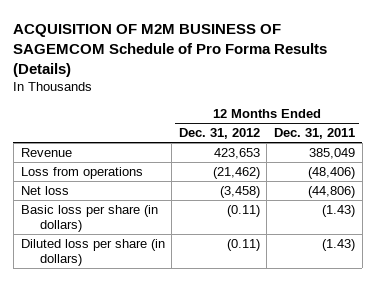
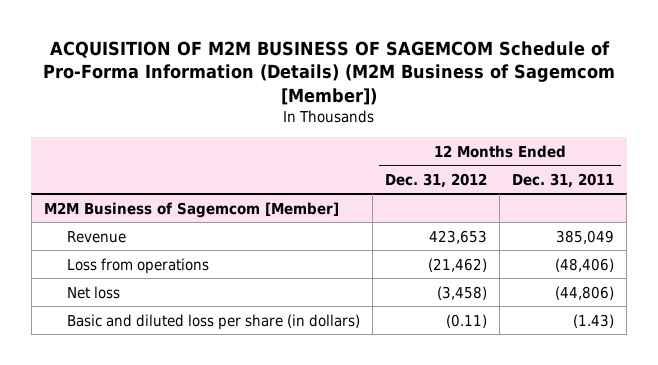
[13,23,328,77] ACQUISITION OF M2M BUSINESS OF SAGEMCOM Schedule of Pro Forma Results (Details) -> [43,40,616,105] ACQUISITION OF M2M BUSINESS OF SAGEMCOM Schedule of Pro-Forma Information (Details) (M2M Business of Sagemcom [Member])
none -> [43,201,339,218] M2M Business of Sagemcom [Member]
[20,239,165,266] Diluted loss per share (in dollars) -> none
[20,205,158,232] Basic loss per share (in dollars) -> [66,313,360,330] Basic and diluted loss per share (in dollars)

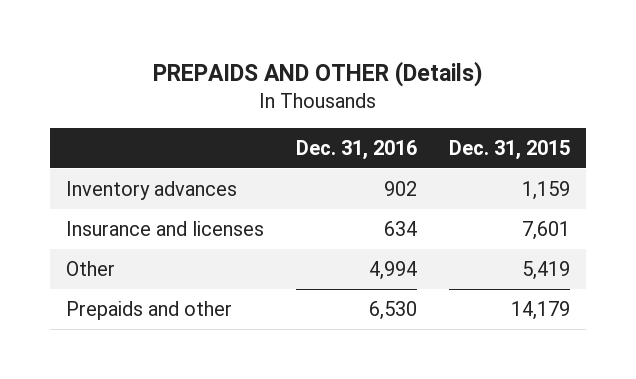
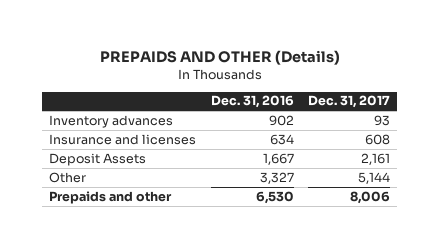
[449,139,571,160] Dec. 31, 2015 -> none
none -> [307,95,390,109] Dec. 31, 2017
none -> [49,152,147,166] Deposit Assets
[369,261,418,281] 4,994 -> [259,171,294,184] 3,327

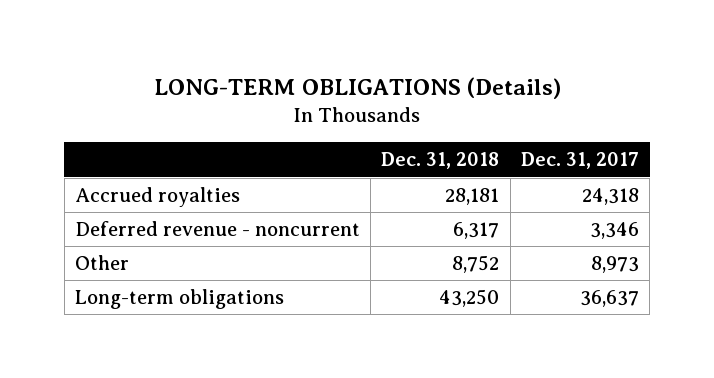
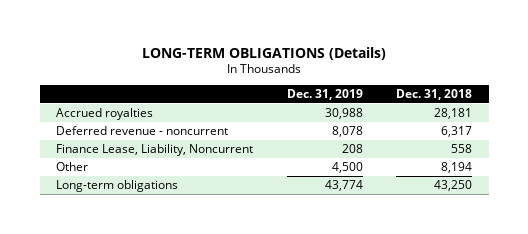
[520,152,639,170] Dec. 31, 2017 -> none
none -> [286,89,363,101] Dec. 31, 2019
none -> [56,144,254,157] Finance Lease, Liability, Noncurrent
[452,255,500,274] 8,752 -> [440,162,472,174] 8,194

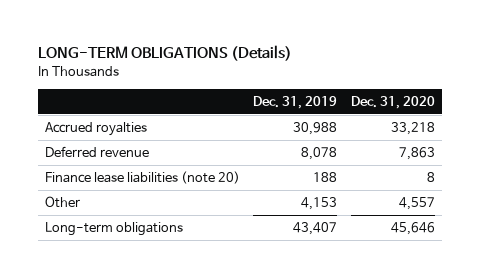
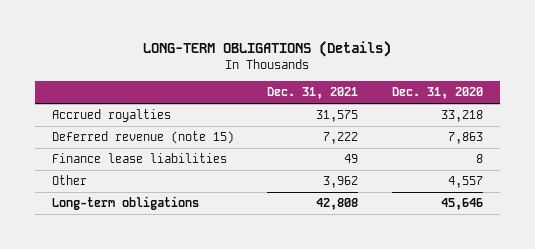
[253,96,338,110] Dec. 31, 2019 -> none
none -> [267,87,359,100] Dec. 31, 2021
[44,146,149,158] Deferred revenue -> [51,131,234,145] Deferred revenue (note 15)
[44,171,240,185] Finance lease liabilities (note 20) -> [51,153,227,164] Finance lease liabilities

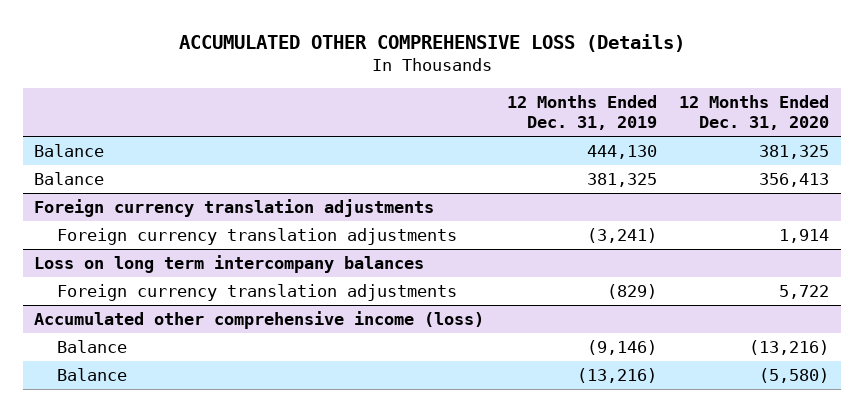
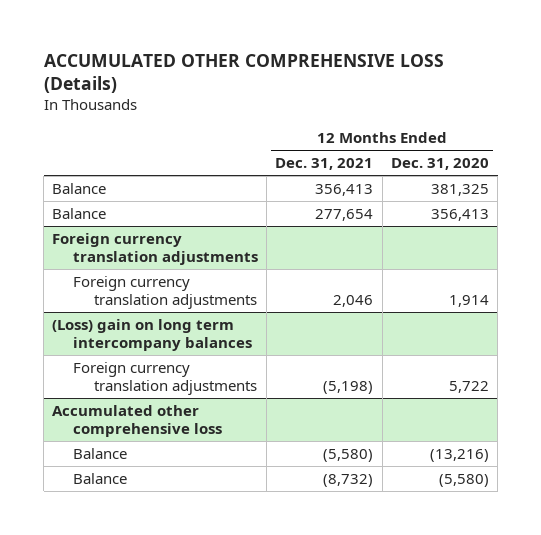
[506,95,657,131] 12 Months Ended Dec. 31, 2019 -> none
none -> [275,158,374,171] Dec. 31, 2021
[34,255,425,274] Loss on long term intercompany balances -> [52,318,252,352] (Loss) gain on long term intercompany balances
[34,311,485,330] Accumulated other comprehensive income (loss) -> [52,404,222,438] Accumulated other comprehensive loss

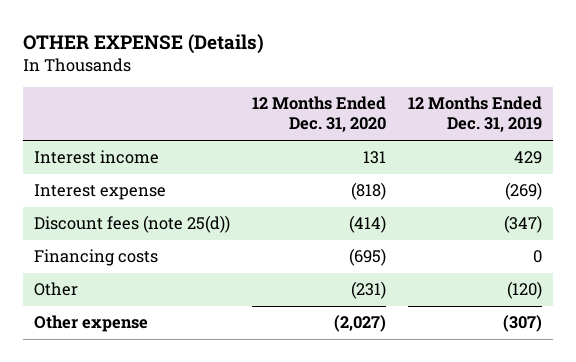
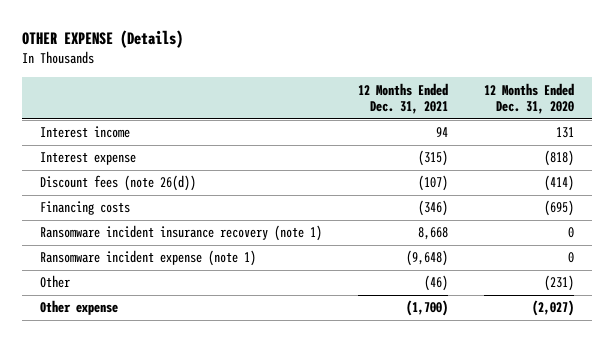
[407,96,542,133] 12 Months Ended Dec. 31, 2019 -> none
none -> [357,82,448,115] 12 Months Ended Dec. 31, 2021
[34,215,231,234] Discount fees (note 25(d)) -> [39,175,196,192] Discount fees (note 26(d))
none -> [39,225,322,242] Ransomware incident insurance recovery (note 1)
none -> [39,250,256,267] Ransomware incident expense (note 1)

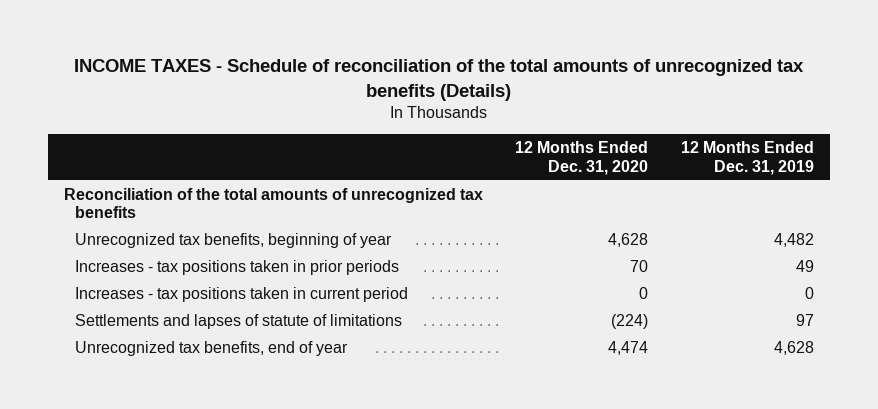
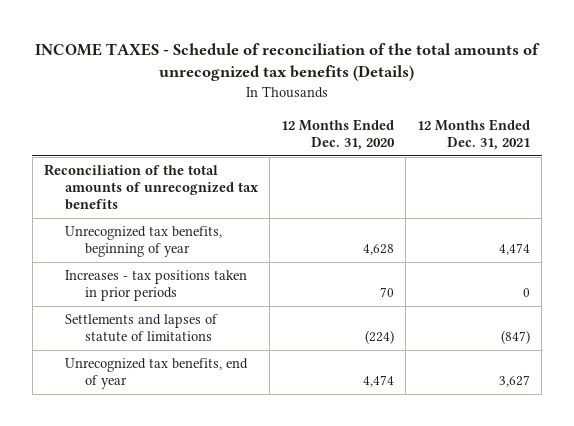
[680,141,814,175] 12 Months Ended Dec. 31, 2019 -> none
none -> [417,118,531,150] 12 Months Ended Dec. 31, 2021
[74,286,408,302] Increases - tax positions taken in current period -> none

